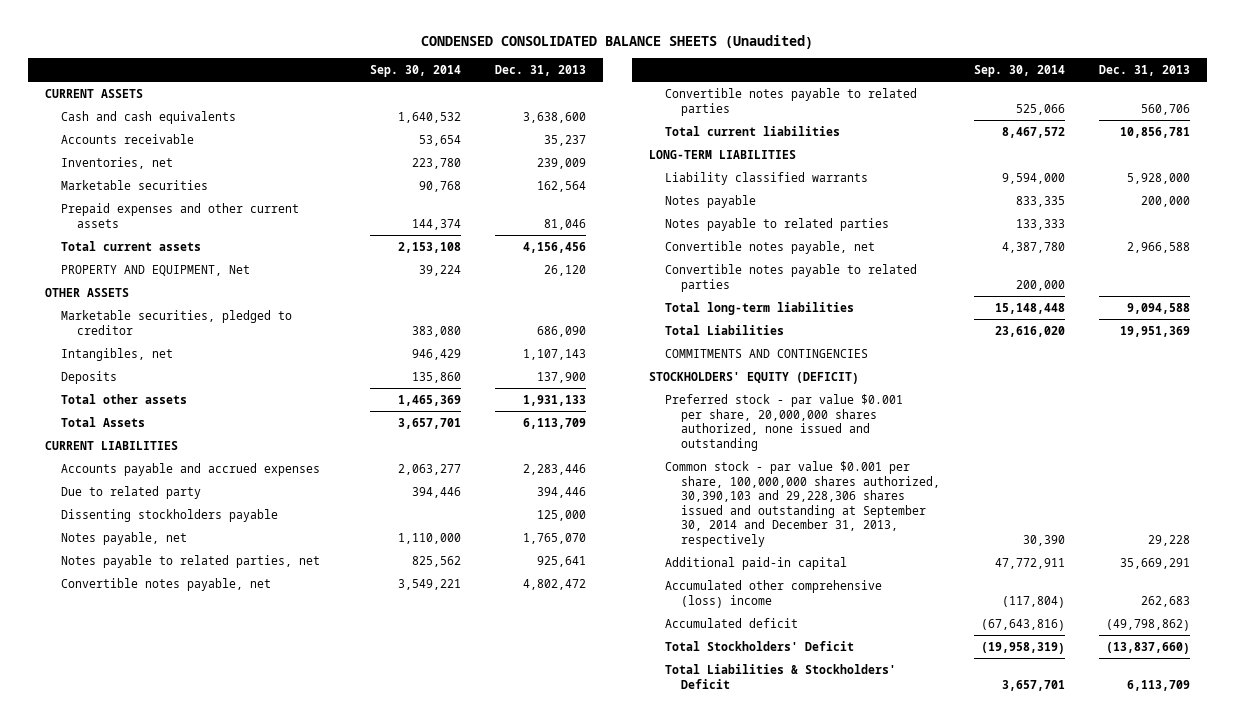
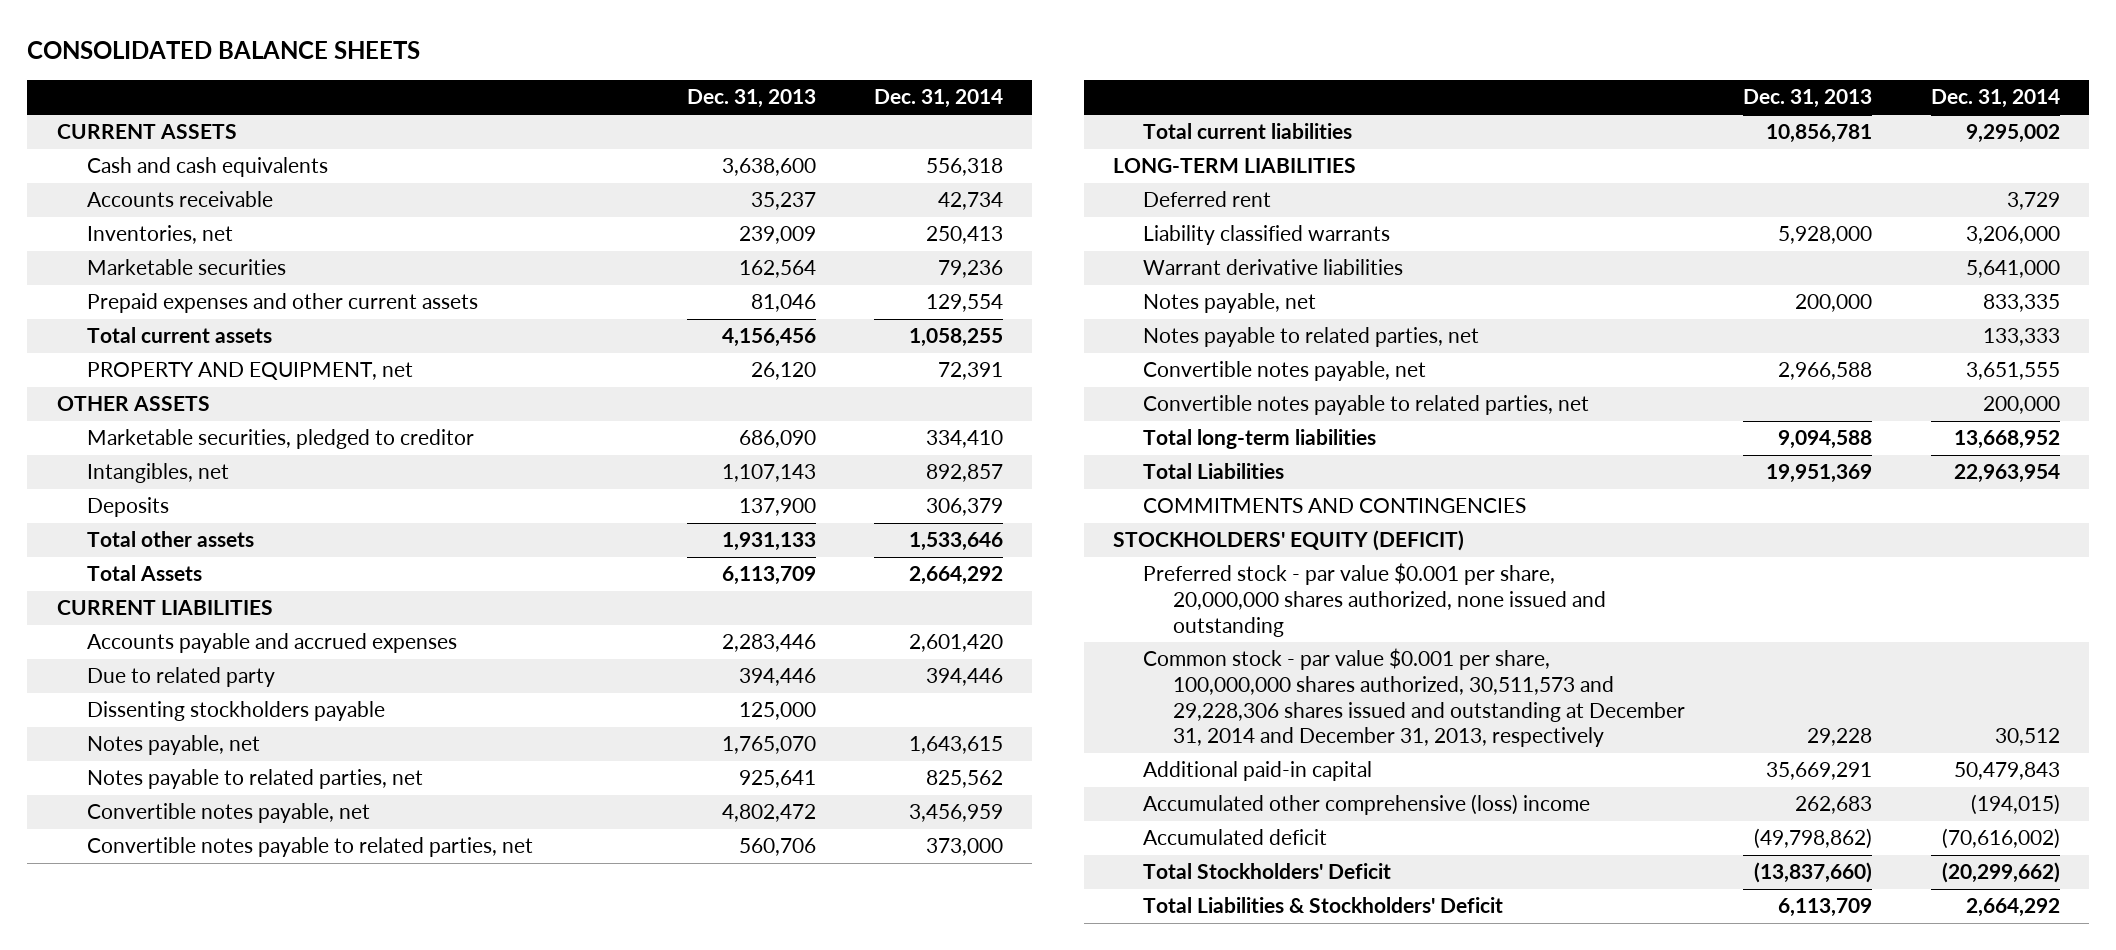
[421,35,814,50] CONDENSED CONSOLIDATED BALANCE SHEETS (Unaudited) -> [27,41,421,60] CONSOLIDATED BALANCE SHEETS
[370,64,462,77] Sep. 30, 2014 -> none
none -> [874,89,1004,109] Dec. 31, 2014
[61,264,251,276] PROPERTY AND EQUIPMENT, Net -> [86,362,413,381] PROPERTY AND EQUIPMENT, net
[665,87,918,116] Convertible notes payable to related parties -> [86,837,533,858] Convertible notes payable to related parties, net
none -> [1142,191,1271,208] Deferred rent
none -> [1142,259,1403,276] Warrant derivative liabilities
[665,194,757,208] Notes payable -> [1142,293,1316,314] Notes payable, net
[665,217,890,231] Notes payable to related parties -> [1142,327,1479,348] Notes payable to related parties, net
[665,263,918,292] Convertible notes payable to related parties -> [1142,395,1589,416] Convertible notes payable to related parties, net
[665,460,941,547] Common stock - par value $0.001 per share, 100,000,000 shares authorized, 30,390,103 and 29,228,306 shares issued and outstanding at September 30, 2014 and December 31, 2013, respectively -> [1142,648,1685,748] Common stock - par value $0.001 per share, 100,000,000 shares authorized, 30,511,573 and 29,228,306 shares issued and outstanding at December 31, 2014 and December 31, 2013, respectively

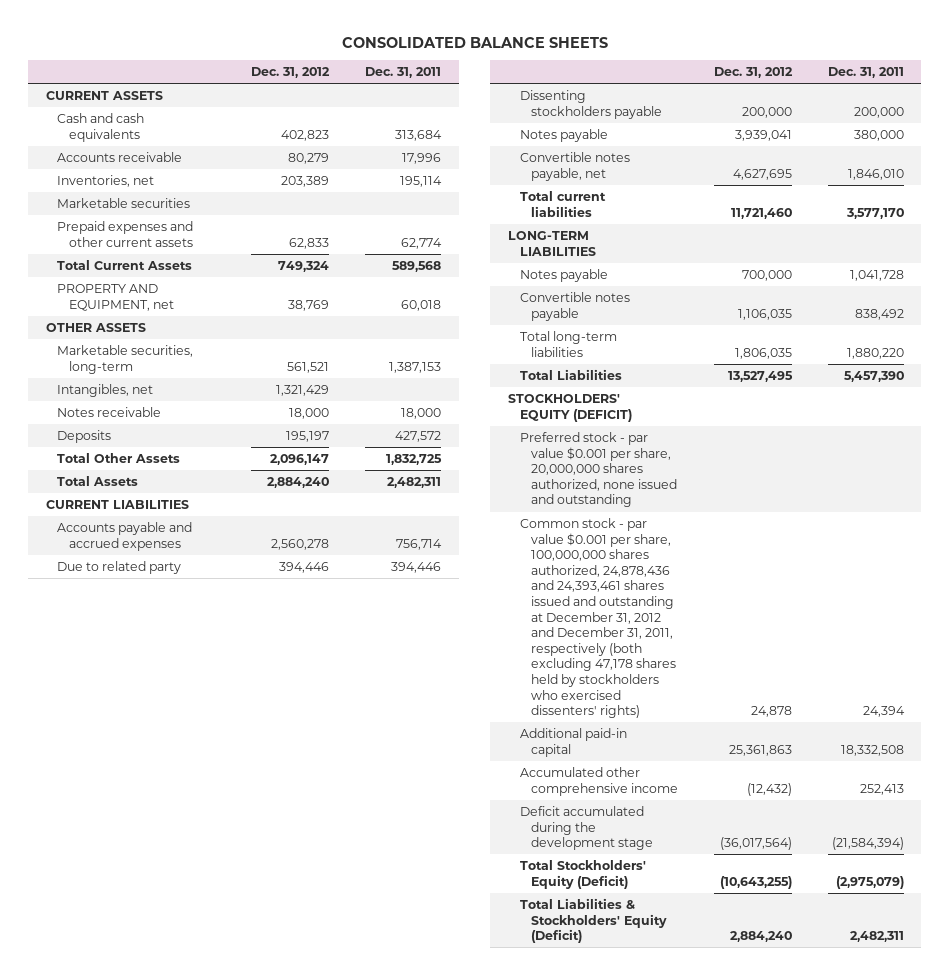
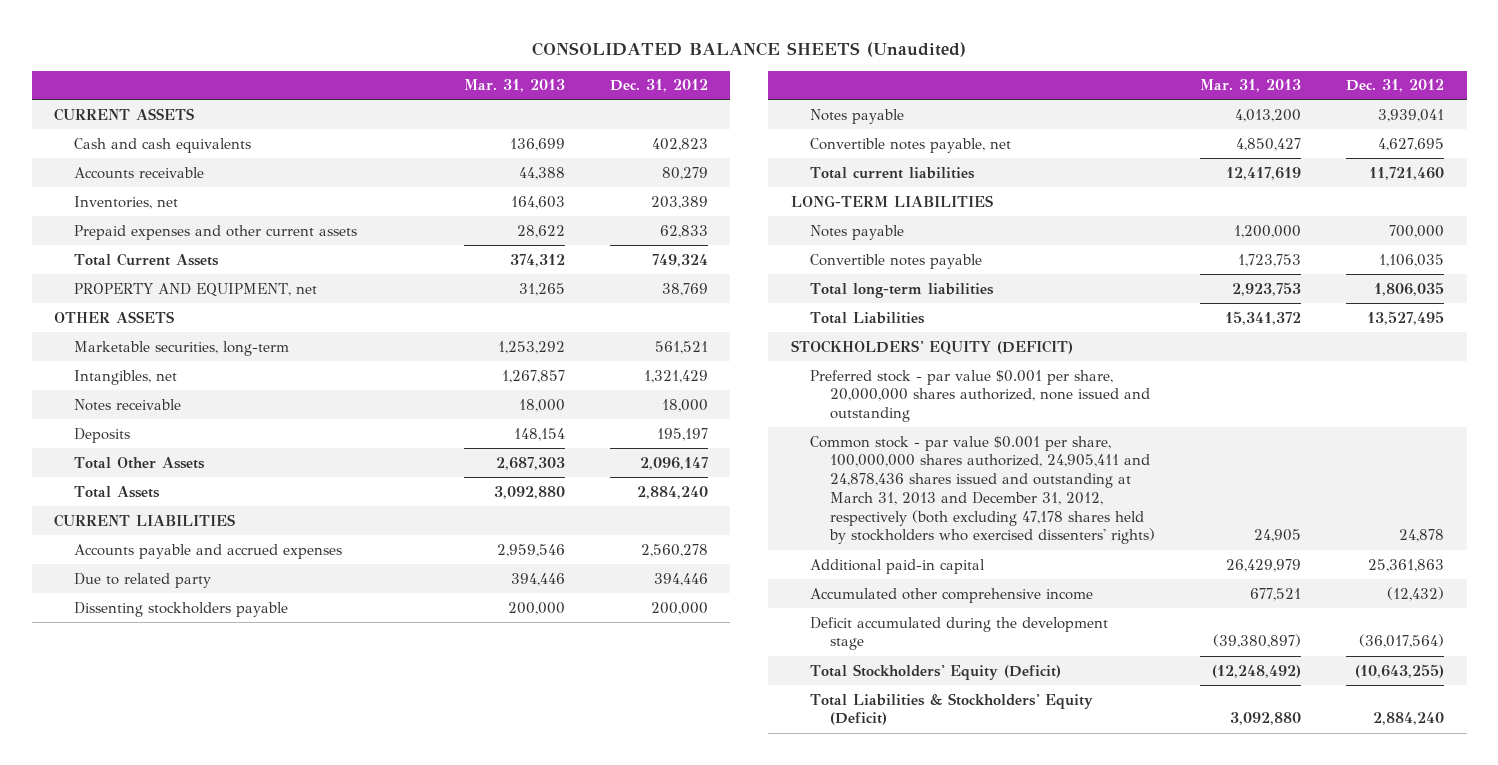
[341,36,608,48] CONSOLIDATED BALANCE SHEETS -> [532,42,967,58] CONSOLIDATED BALANCE SHEETS (Unaudited)
[364,67,441,79] Dec. 31, 2011 -> none
none -> [463,79,565,93] Mar. 31, 2013
[57,198,191,209] Marketable securities -> none
[519,518,677,719] Common stock - par value $0.001 per share, 100,000,000 shares authorized, 24,878,436 and 24,393,461 shares issued and outstanding at December 31, 2012 and December 31, 2011, respectively (both excluding 47,178 shares held by stockholders who exercised dissenters' rights) -> [810,435,1156,545] Common stock - par value $0.001 per share, 100,000,000 shares authorized, 24,905,411 and 24,878,436 shares issued and outstanding at March 31, 2013 and December 31, 2012, respectively (both excluding 47,178 shares held by stockholders who exercised dissenters' rights)

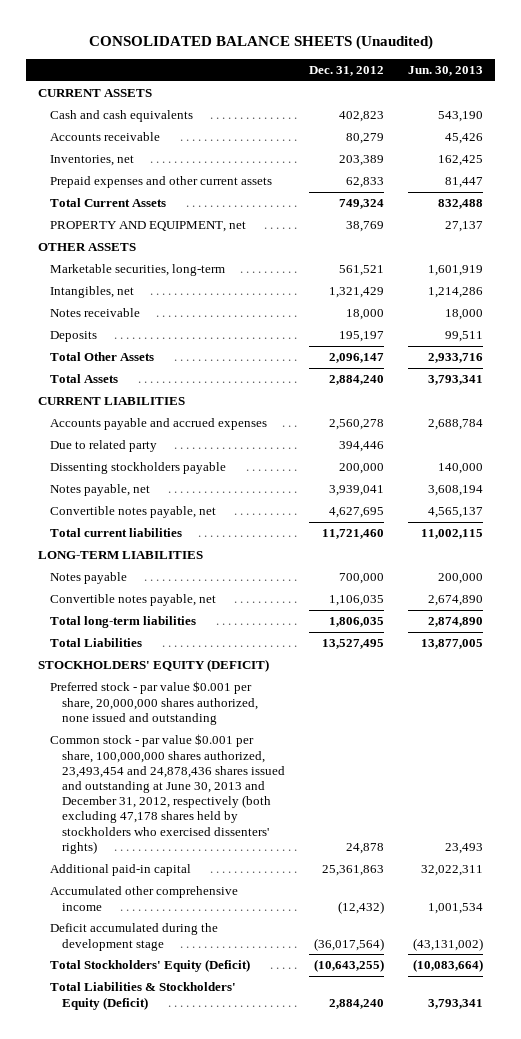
[463,79,565,93] Mar. 31, 2013 -> none
none -> [408,65,484,76] Jun. 30, 2013
[810,108,905,124] Notes payable -> [50,484,151,497] Notes payable, net
[810,253,983,269] Convertible notes payable -> [50,594,217,607] Convertible notes payable, net
[810,435,1156,545] Common stock - par value $0.001 per share, 100,000,000 shares authorized, 24,905,411 and 24,878,436 shares issued and outstanding at March 31, 2013 and December 31, 2012, respectively (both excluding 47,178 shares held by stockholders who exercised dissenters' rights) -> [50,734,286,854] Common stock - par value $0.001 per share, 100,000,000 shares authorized, 23,493,454 and 24,878,436 shares issued and outstanding at June 30, 2013 and December 31, 2012, respectively (both excluding 47,178 shares held by stockholders who exercised dissenters' rights)

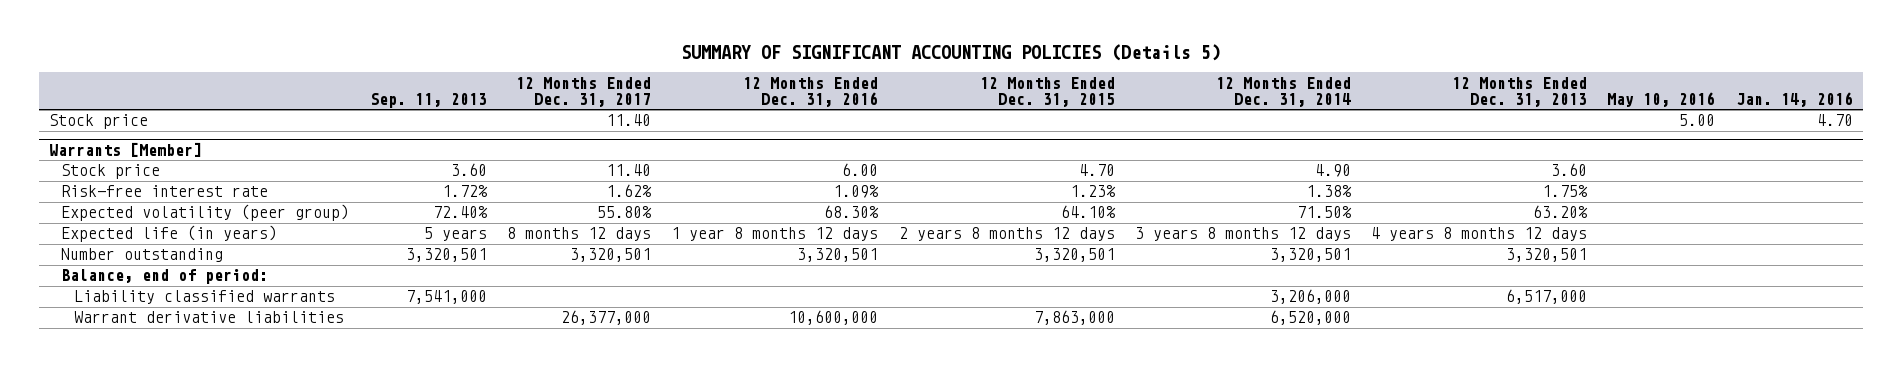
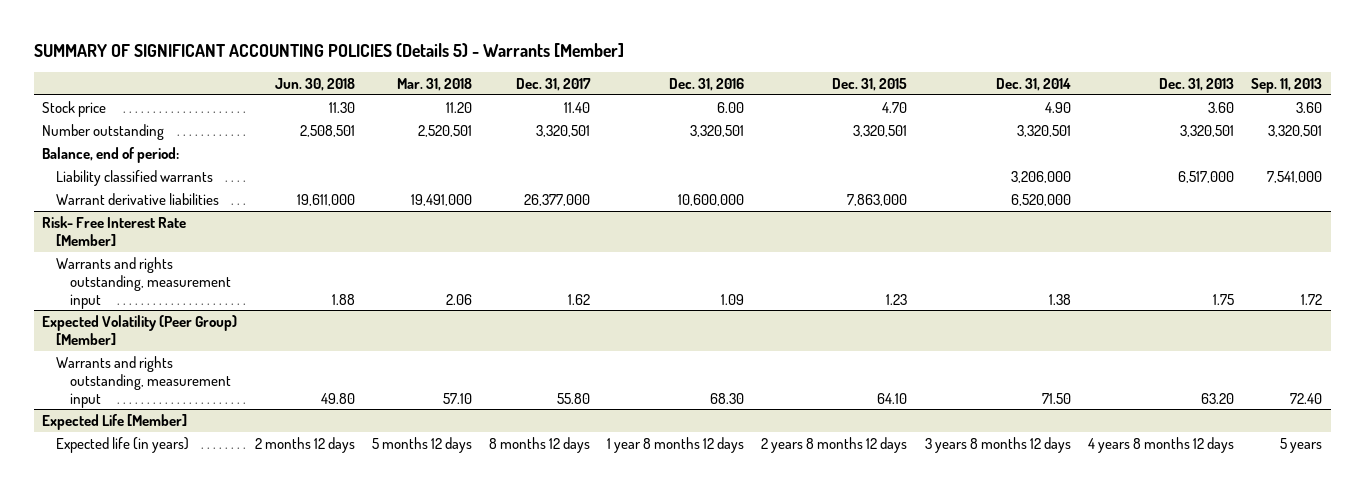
[680,44,1221,62] SUMMARY OF SIGNIFICANT ACCOUNTING POLICIES (Details 5) -> [33,43,624,58] SUMMARY OF SIGNIFICANT ACCOUNTING POLICIES (Details 5) - Warrants [Member]
[516,76,652,108] 12 Months Ended Dec. 31, 2017 -> none
[743,76,879,108] 12 Months Ended Dec. 31, 2016 -> none
[979,76,1115,108] 12 Months Ended Dec. 31, 2015 -> none
[1215,76,1351,108] 12 Months Ended Dec. 31, 2014 -> none
[1452,76,1588,108] 12 Months Ended Dec. 31, 2013 -> none
[1607,92,1716,108] May 10, 2016 -> none
[1735,92,1853,108] Jan. 14, 2016 -> none
none -> [274,78,355,92] Jun. 30, 2018
none -> [396,78,472,92] Mar. 31, 2018
none -> [515,78,591,92] Dec. 31, 2017
none -> [669,78,745,92] Dec. 31, 2016
none -> [832,78,908,92] Dec. 31, 2015
none -> [995,78,1071,92] Dec. 31, 2014
none -> [1158,78,1234,92] Dec. 31, 2013
[48,114,148,130] Stock price -> none
[48,141,202,157] Warrants [Member] -> none
[61,185,269,198] Risk-free interest rate -> none
[61,204,350,222] Expected volatility (peer group) -> none
[61,225,278,243] Expected life (in years) -> none
none -> [42,215,187,246] Risk- Free Interest Rate [Member]
none -> [56,256,232,309] Warrants and rights outstanding, measurement input
none -> [42,314,238,345] Expected Volatility (Peer Group) [Member]
none -> [56,355,232,408] Warrants and rights outstanding, measurement input
none -> [42,413,188,430] Expected Life [Member]
none -> [56,436,190,453] Expected life (in years)

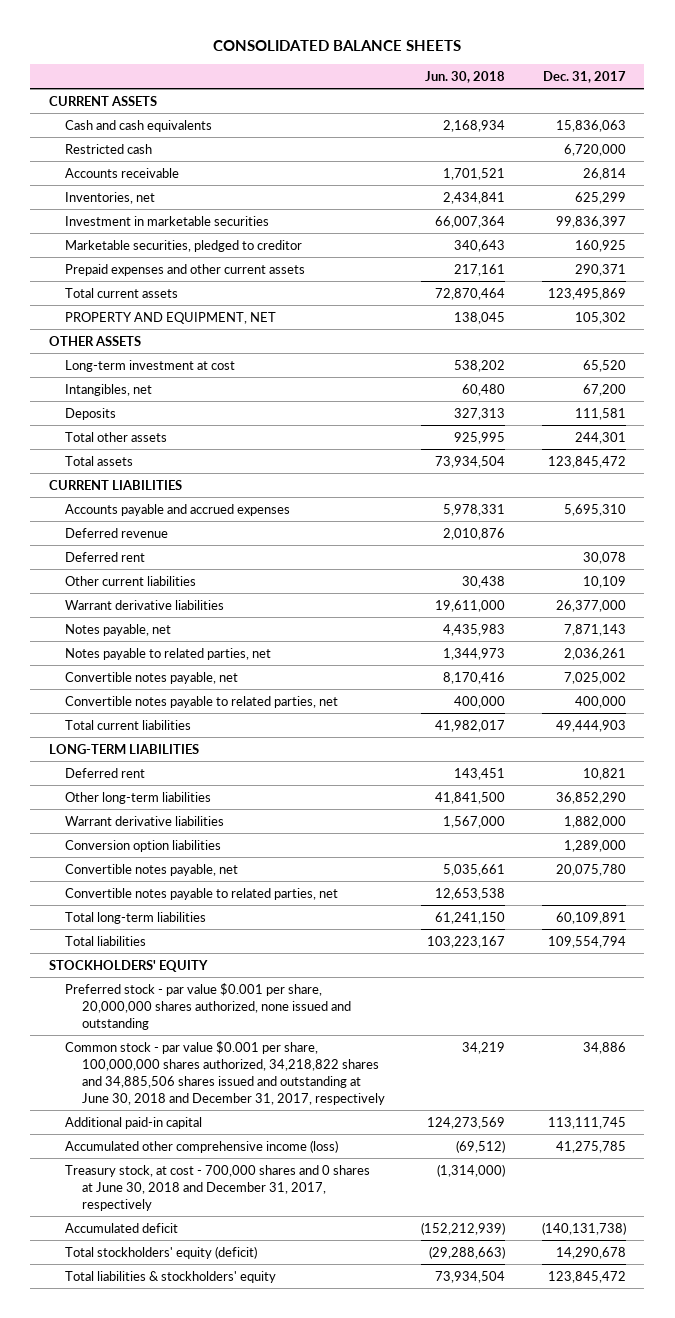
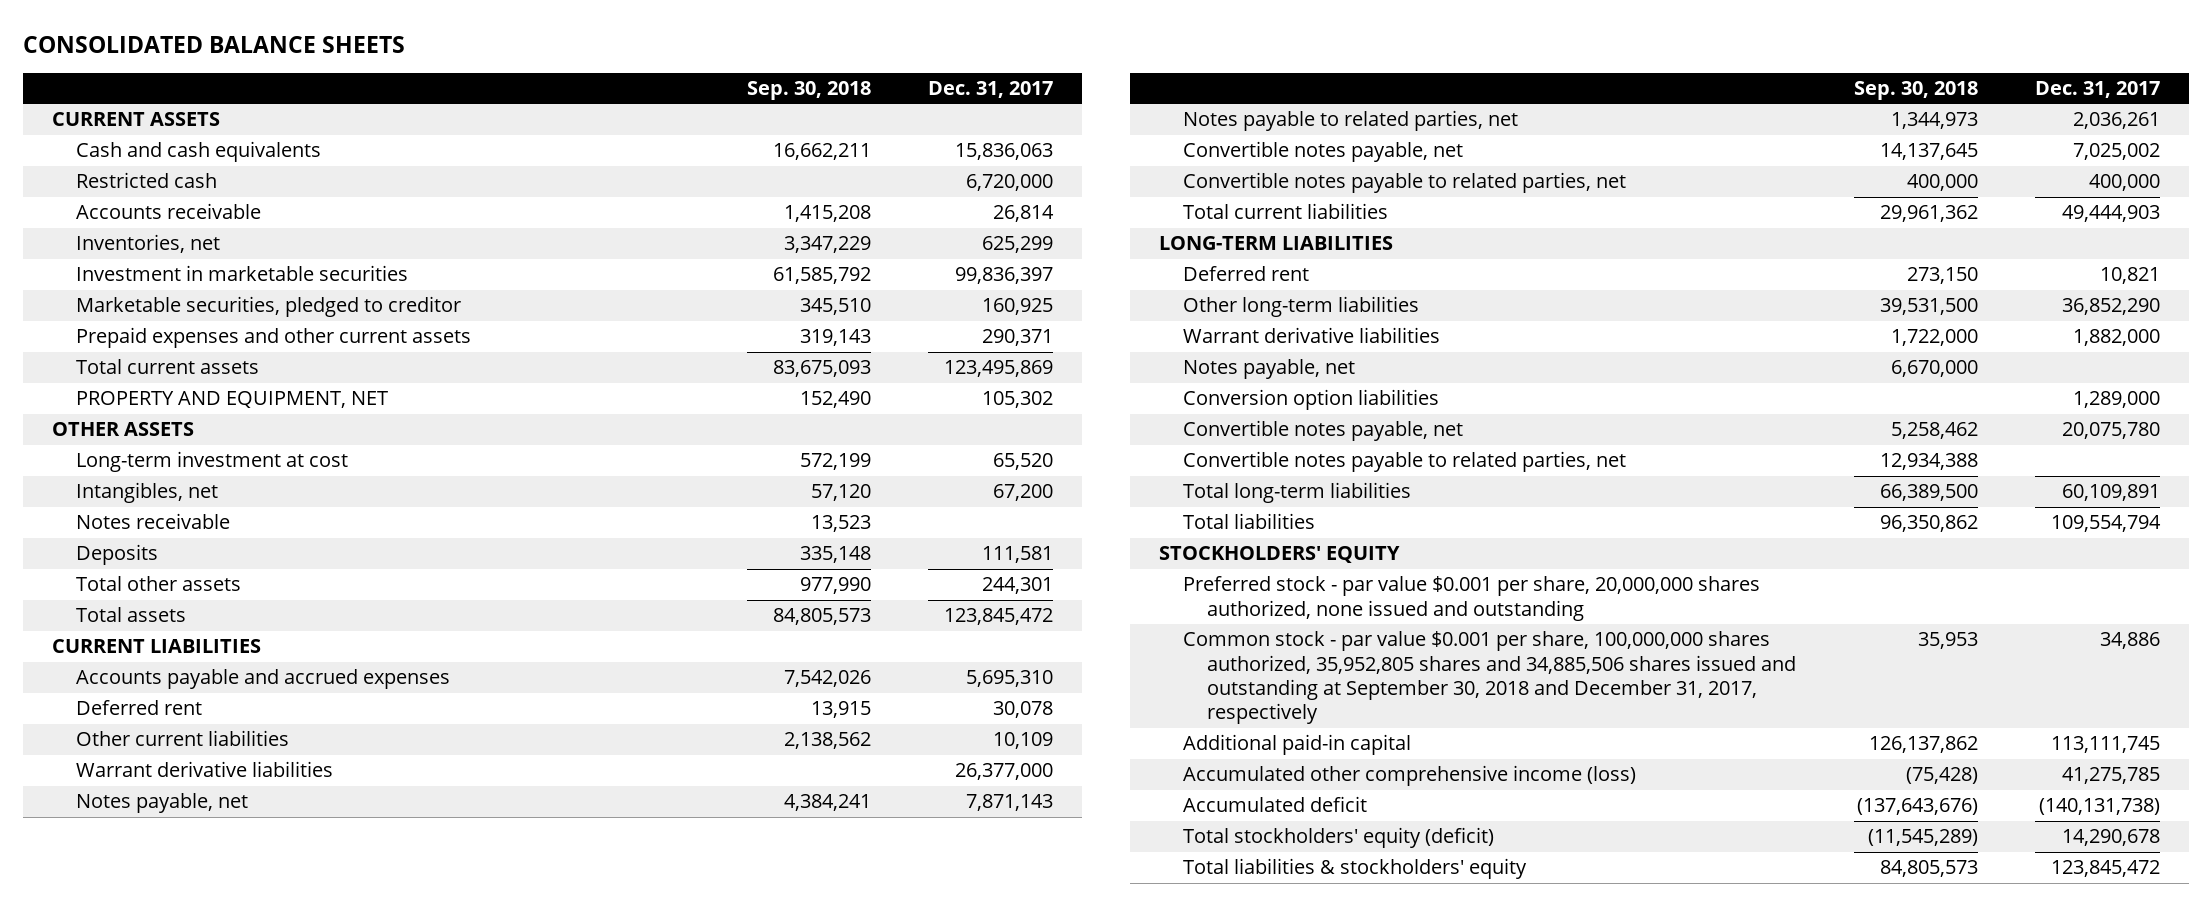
[425,71,506,84] Jun. 30, 2018 -> none
none -> [746,81,871,101] Sep. 30, 2018
none -> [76,513,231,530] Notes receivable
[65,527,169,538] Deferred revenue -> none
none -> [1183,359,1356,380] Notes payable, net
[65,1040,385,1105] Common stock - par value $0.001 per share, 100,000,000 shares authorized, 34,218,822 shares and 34,885,506 shares issued and outstanding at June 30, 2018 and December 31, 2017, respectively -> [1183,631,1796,725] Common stock - par value $0.001 per share, 100,000,000 shares authorized, 35,952,805 shares and 34,885,506 shares issued and outstanding at September 30, 2018 and December 31, 2017, respectively
[65,1164,371,1211] Treasury stock, at cost - 700,000 shares and 0 shares at June 30, 2018 and December 31, 2017, respectively -> none

